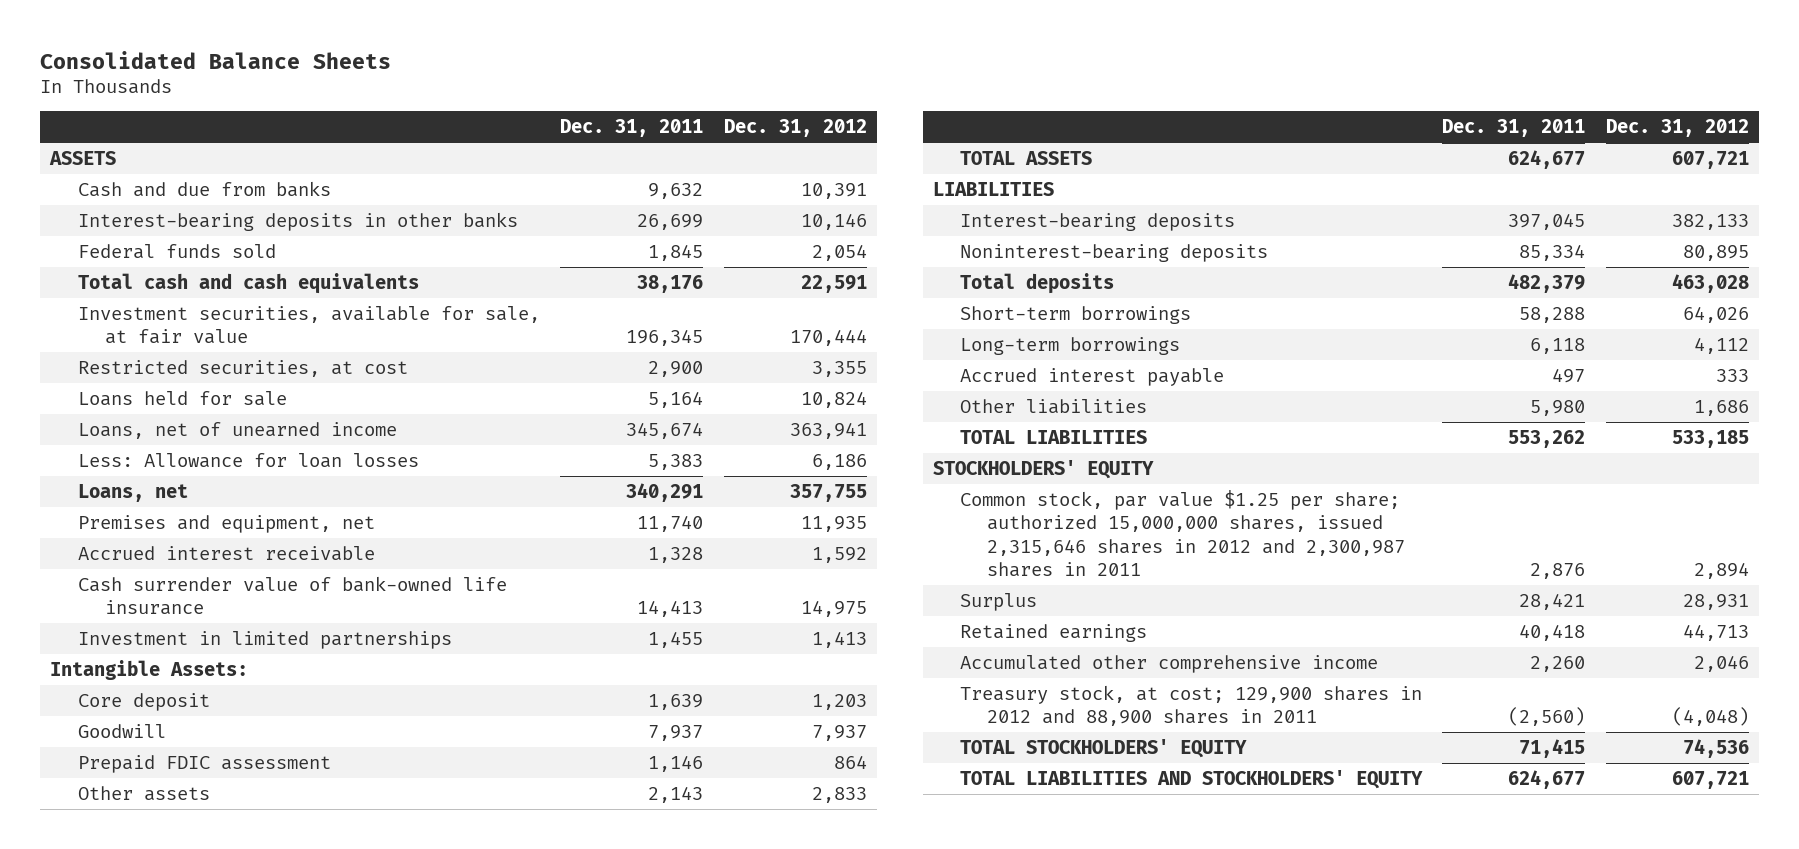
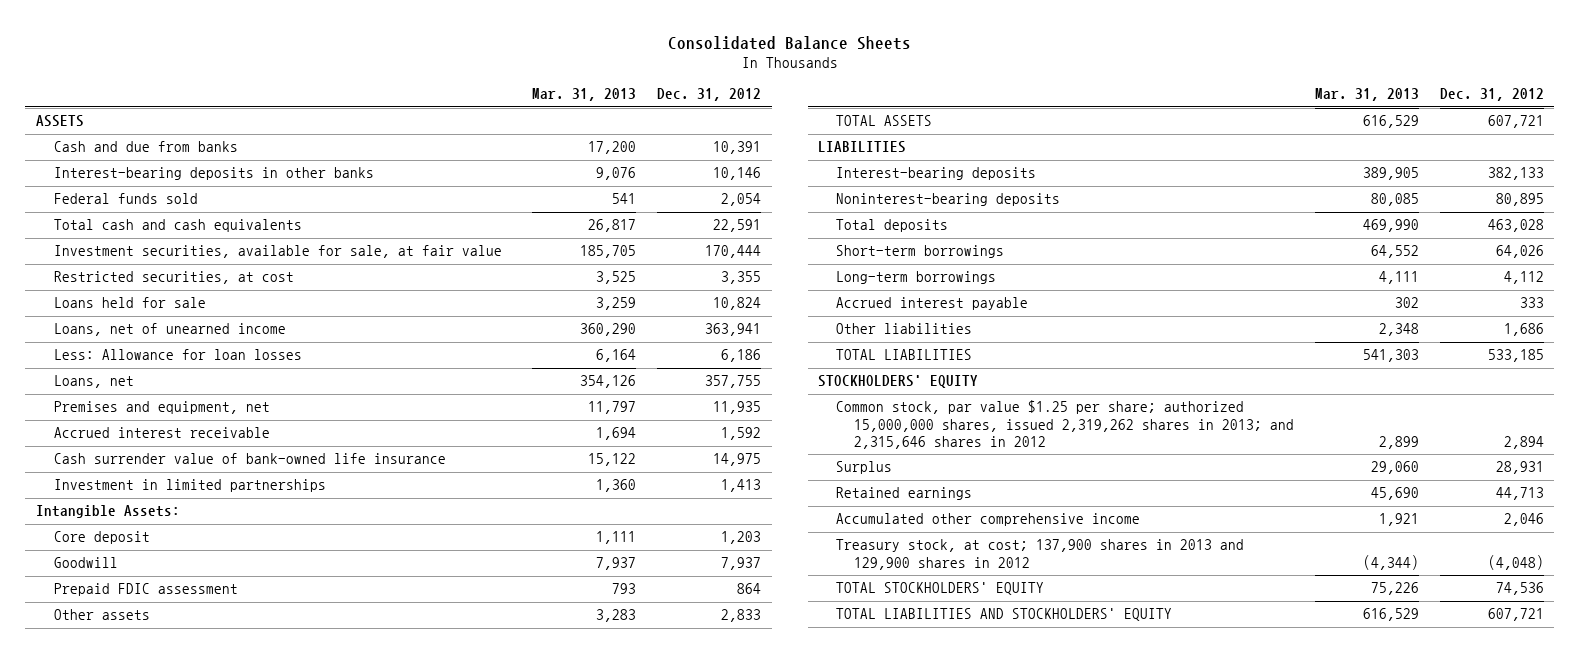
[560,119,704,138] Dec. 31, 2011 -> none
none -> [532,88,637,102] Mar. 31, 2013
[959,489,1406,578] Common stock, par value $1.25 per share; authorized 15,000,000 shares, issued 2,315,646 shares in 2012 and 2,300,987 shares in 2011 -> [835,400,1294,450] Common stock, par value $1.25 per share; authorized 15,000,000 shares, issued 2,319,262 shares in 2013; and 2,315,646 shares in 2012
[959,684,1422,727] Treasury stock, at cost; 129,900 shares in 2012 and 88,900 shares in 2011 -> [835,539,1244,570] Treasury stock, at cost; 137,900 shares in 2013 and 129,900 shares in 2012

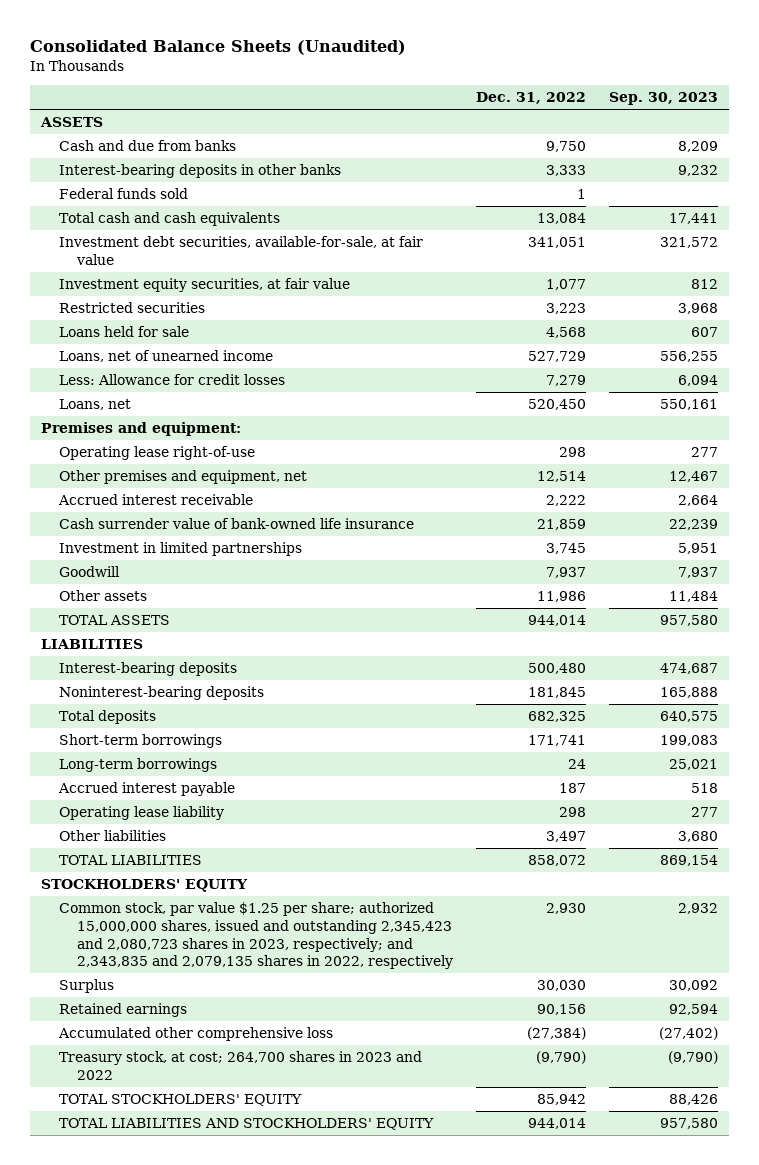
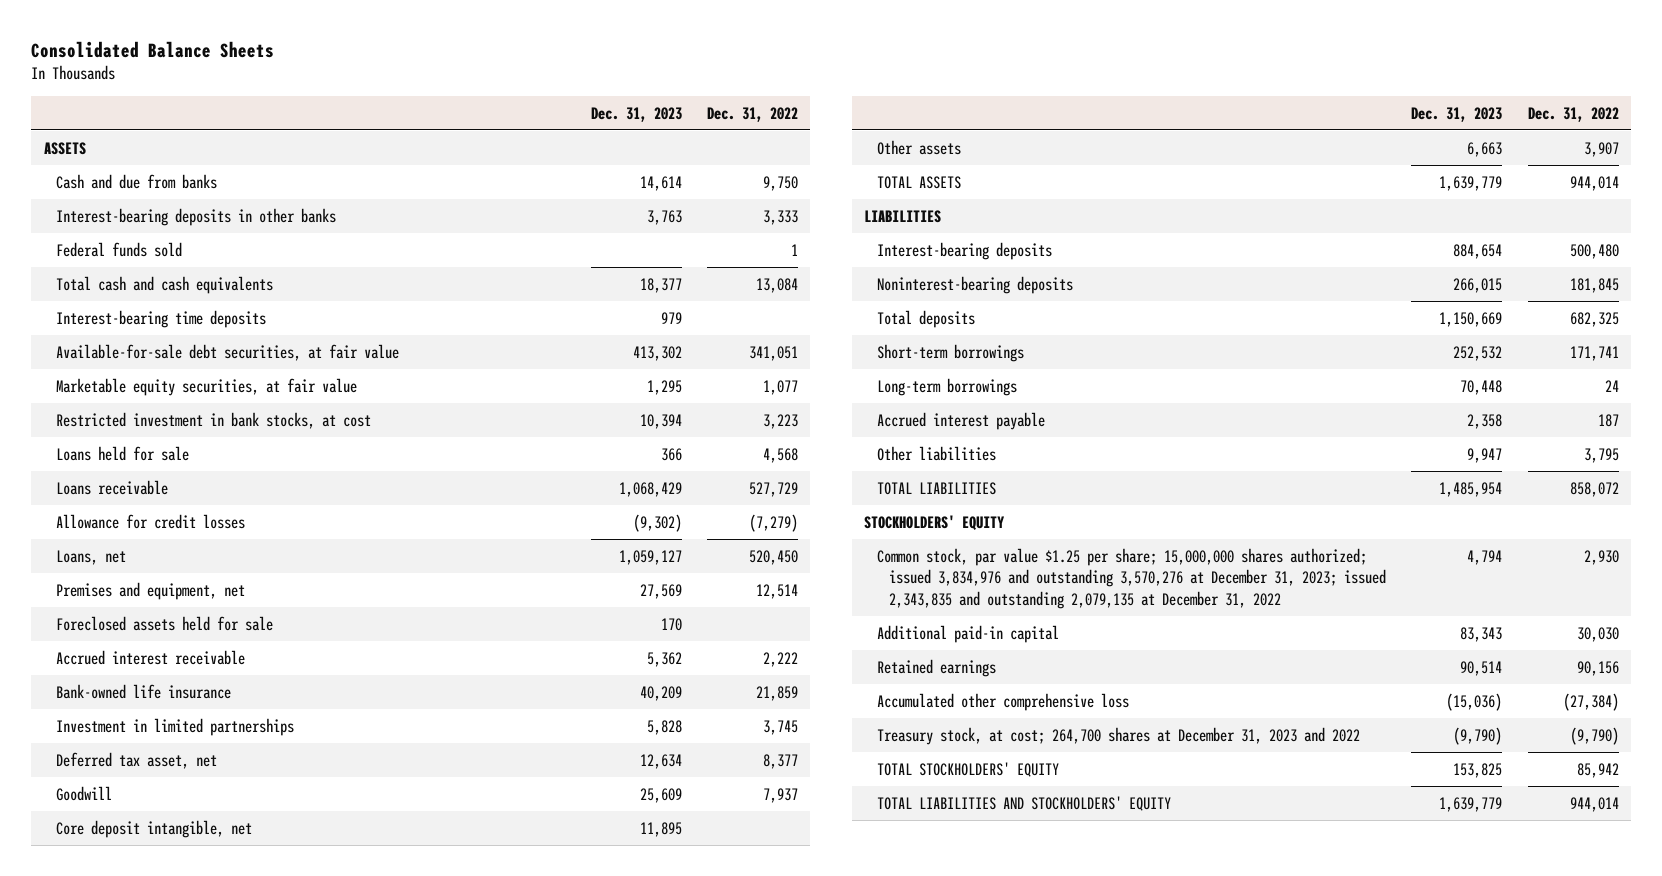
[29,39,406,55] Consolidated Balance Sheets (Unaudited) -> [31,40,275,58] Consolidated Balance Sheets
[608,91,718,105] Sep. 30, 2023 -> none
none -> [590,106,682,122] Dec. 31, 2023
none -> [56,309,267,328] Interest-bearing time deposits
[58,236,423,265] Investment debt securities, available-for-sale, at fair value -> [56,343,400,361] Available-for-sale debt securities, at fair value
[58,278,350,293] Investment equity securities, at fair value -> [56,377,358,396] Marketable equity securities, at fair value
[58,302,205,314] Restricted securities -> [56,411,372,429] Restricted investment in bank stocks, at cost
[58,350,273,363] Loans, net of unearned income -> [56,479,169,495] Loans receivable
[58,374,285,386] Less: Allowance for credit losses -> [56,513,246,529] Allowance for credit losses
[545,375,586,387] 7,279 -> [748,513,798,532] (7,279)
[41,422,242,437] Premises and equipment: -> none
[58,446,255,461] Operating lease right-of-use -> none
[58,470,307,485] Other premises and equipment, net -> [56,581,246,600] Premises and equipment, net
none -> [56,615,274,631] Foreclosed assets held for sale
[58,518,414,530] Cash surrender value of bank-owned life insurance -> [56,683,232,699] Bank-owned life insurance
none -> [56,751,218,769] Deferred tax asset, net
none -> [56,819,253,838] Core deposit intangible, net
[536,591,586,603] 11,986 -> [1583,141,1619,157] 3,907
[58,806,224,821] Operating lease liability -> none
[545,831,586,843] 3,497 -> [1583,447,1619,463] 3,795
[58,902,453,970] Common stock, par value $1.25 per share; authorized 15,000,000 shares, issued and outstanding 2,345,423 and 2,080,723 shares in 2023, respectively; and 2,343,835 and 2,079,135 shares in 2022, respectively -> [876,547,1387,609] Common stock, par value $1.25 per share; 15,000,000 shares authorized; issued 3,834,976 and outstanding 3,570,276 at December 31, 2023; issued 2,343,835 and outstanding 2,079,135 at December 31, 2022
[58,979,114,994] Surplus -> [876,624,1059,643] Additional paid-in capital
[58,1051,422,1080] Treasury stock, at cost; 264,700 shares in 2023 and 2022 -> [876,726,1360,745] Treasury stock, at cost; 264,700 shares at December 31, 2023 and 2022

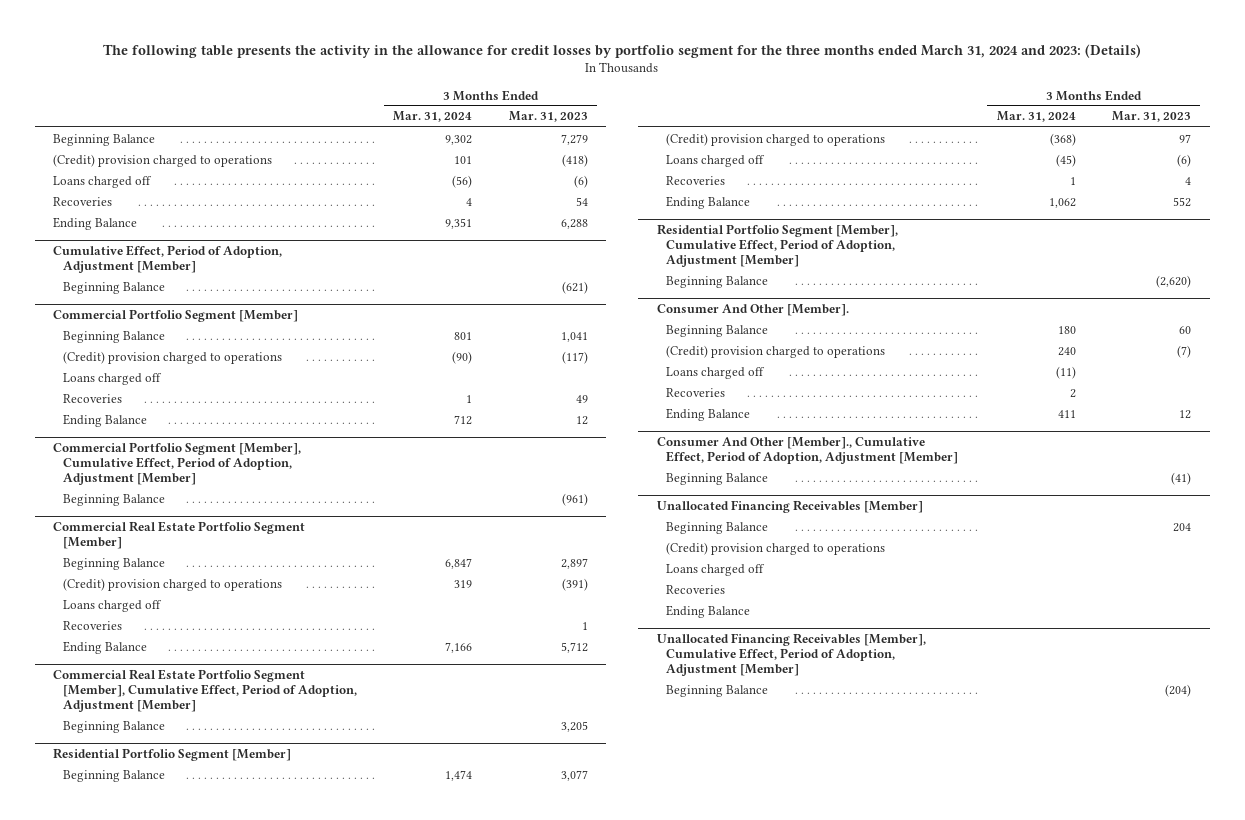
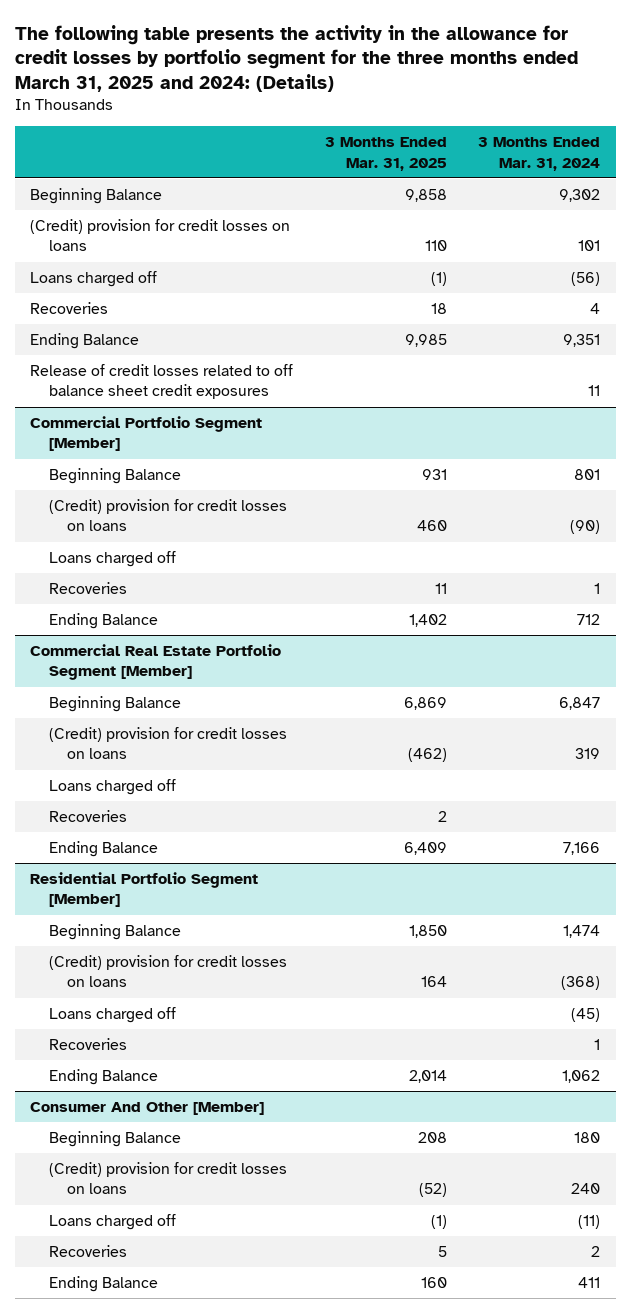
[103,44,1142,59] The following table presents the activity in the allowance for credit losses by portfolio segment for the three months ended March 31, 2024 and 2023: (Details) -> [14,24,578,92] The following table presents the activity in the allowance for credit losses by portfolio segment for the three months ended March 31, 2025 and 2024: (Details)
[509,111,589,123] Mar. 31, 2023 -> none
none -> [324,137,447,171] 3 Months Ended Mar. 31, 2025
[53,153,273,167] (Credit) provision charged to operations -> [30,218,291,252] (Credit) provision for credit losses on loans
[53,244,283,273] Cumulative Effect, Period of Adoption, Adjustment [Member] -> none
[62,281,165,294] Beginning Balance -> none
none -> [30,363,294,400] Release of credit losses related to off balance sheet credit exposures
[62,350,282,364] (Credit) provision charged to operations -> [48,498,287,532] (Credit) provision for credit losses on loans
[53,441,302,485] Commercial Portfolio Segment [Member], Cumulative Effect, Period of Adoption, Adjustment [Member] -> none
[62,493,165,506] Beginning Balance -> none
[62,577,282,591] (Credit) provision charged to operations -> [48,726,287,760] (Credit) provision for credit losses on loans
[53,668,357,712] Commercial Real Estate Portfolio Segment [Member], Cumulative Effect, Period of Adoption, Adjustment [Member] -> none
[62,720,165,733] Beginning Balance -> none
[666,132,886,146] (Credit) provision charged to operations -> [48,954,287,988] (Credit) provision for credit losses on loans
[656,223,898,267] Residential Portfolio Segment [Member], Cumulative Effect, Period of Adoption, Adjustment [Member] -> none
[666,275,769,288] Beginning Balance -> none
[656,303,849,316] Consumer And Other [Member]. -> [30,1101,265,1115] Consumer And Other [Member]
[666,344,886,358] (Credit) provision charged to operations -> [48,1161,287,1195] (Credit) provision for credit losses on loans
[656,436,959,464] Consumer And Other [Member]., Cumulative Effect, Period of Adoption, Adjustment [Member] -> none
[666,472,769,485] Beginning Balance -> none
[656,499,923,513] Unallocated Financing Receivables [Member] -> none
[666,521,769,534] Beginning Balance -> none
[666,541,886,555] (Credit) provision charged to operations -> none
[666,563,766,576] Loans charged off -> none
[666,584,726,594] Recoveries -> none
[666,604,751,618] Ending Balance -> none
[656,632,926,676] Unallocated Financing Receivables [Member], Cumulative Effect, Period of Adoption, Adjustment [Member] -> none
[666,684,769,697] Beginning Balance -> none

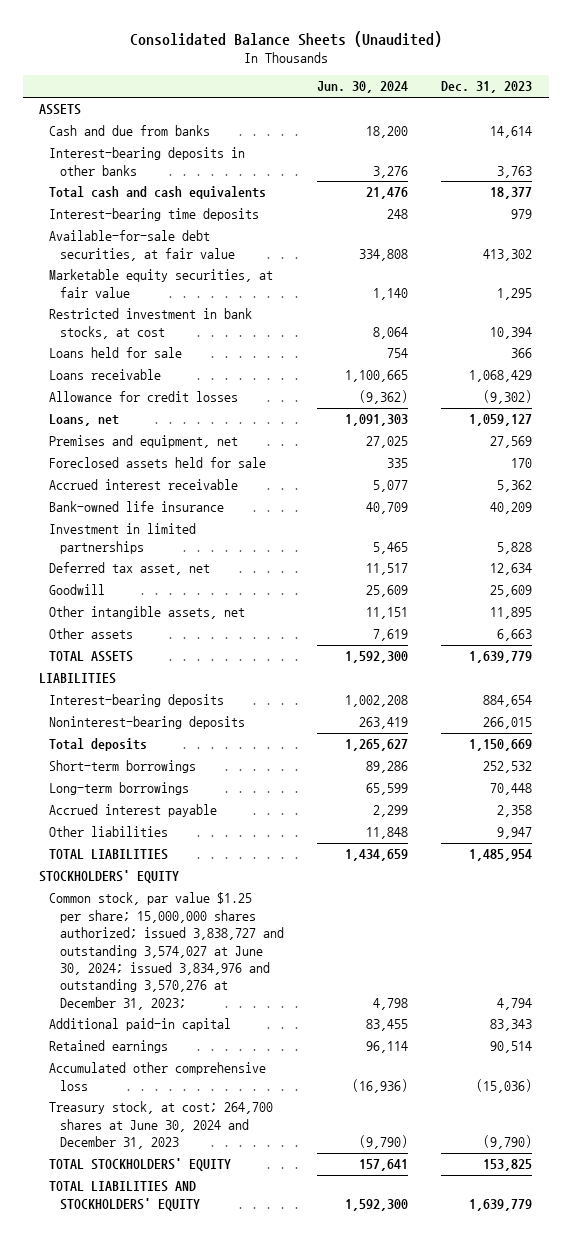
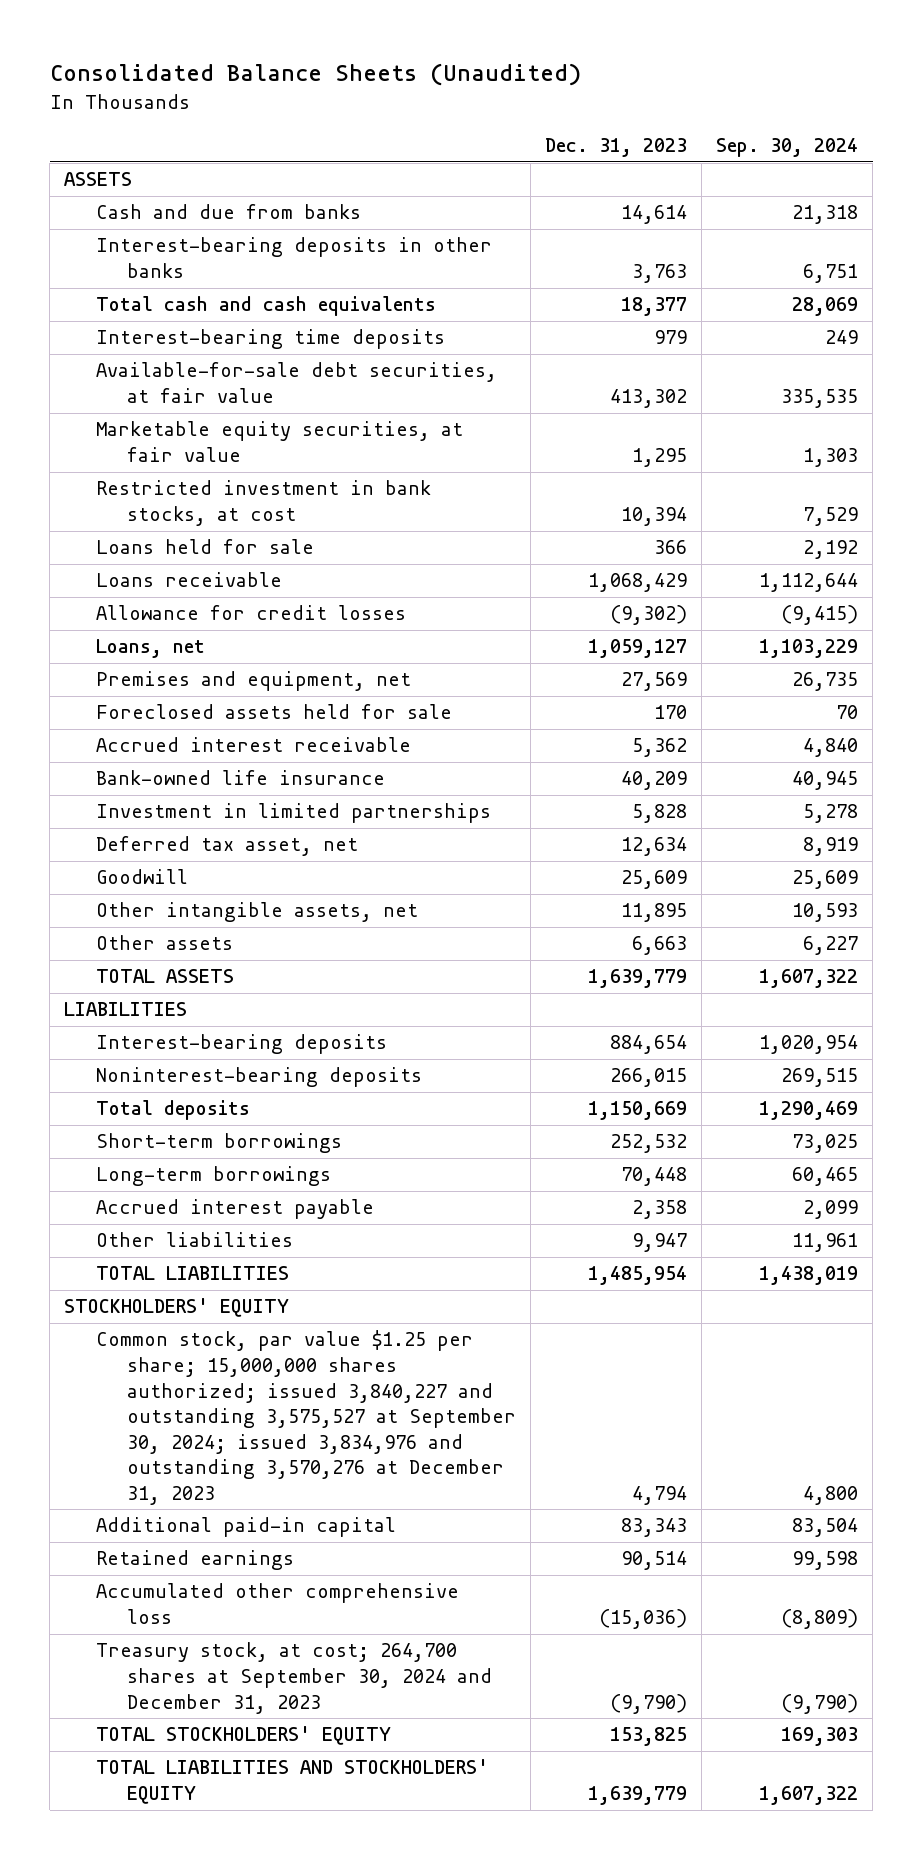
[316,81,408,94] Jun. 30, 2024 -> none
none -> [716,138,859,158] Sep. 30, 2024
[49,892,284,1010] Common stock, par value $1.25 per share; 15,000,000 shares authorized; issued 3,838,727 and outstanding 3,574,027 at June 30, 2024; issued 3,834,976 and outstanding 3,570,276 at December 31, 2023; -> [95,1330,517,1505] Common stock, par value $1.25 per share; 15,000,000 shares authorized; issued 3,840,227 and outstanding 3,575,527 at September 30, 2024; issued 3,834,976 and outstanding 3,570,276 at December 31, 2023
[49,1101,274,1150] Treasury stock, at cost; 264,700 shares at June 30, 2024 and December 31, 2023 -> [95,1642,493,1714] Treasury stock, at cost; 264,700 shares at September 30, 2024 and December 31, 2023

